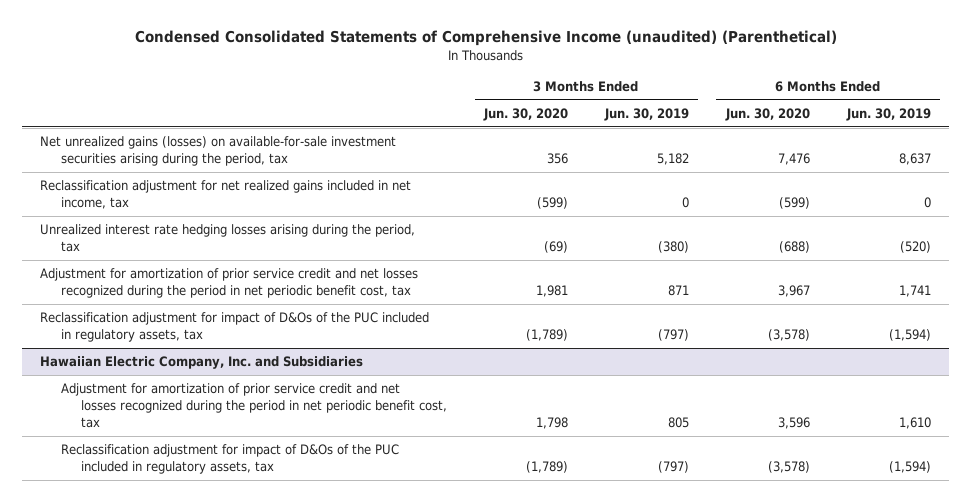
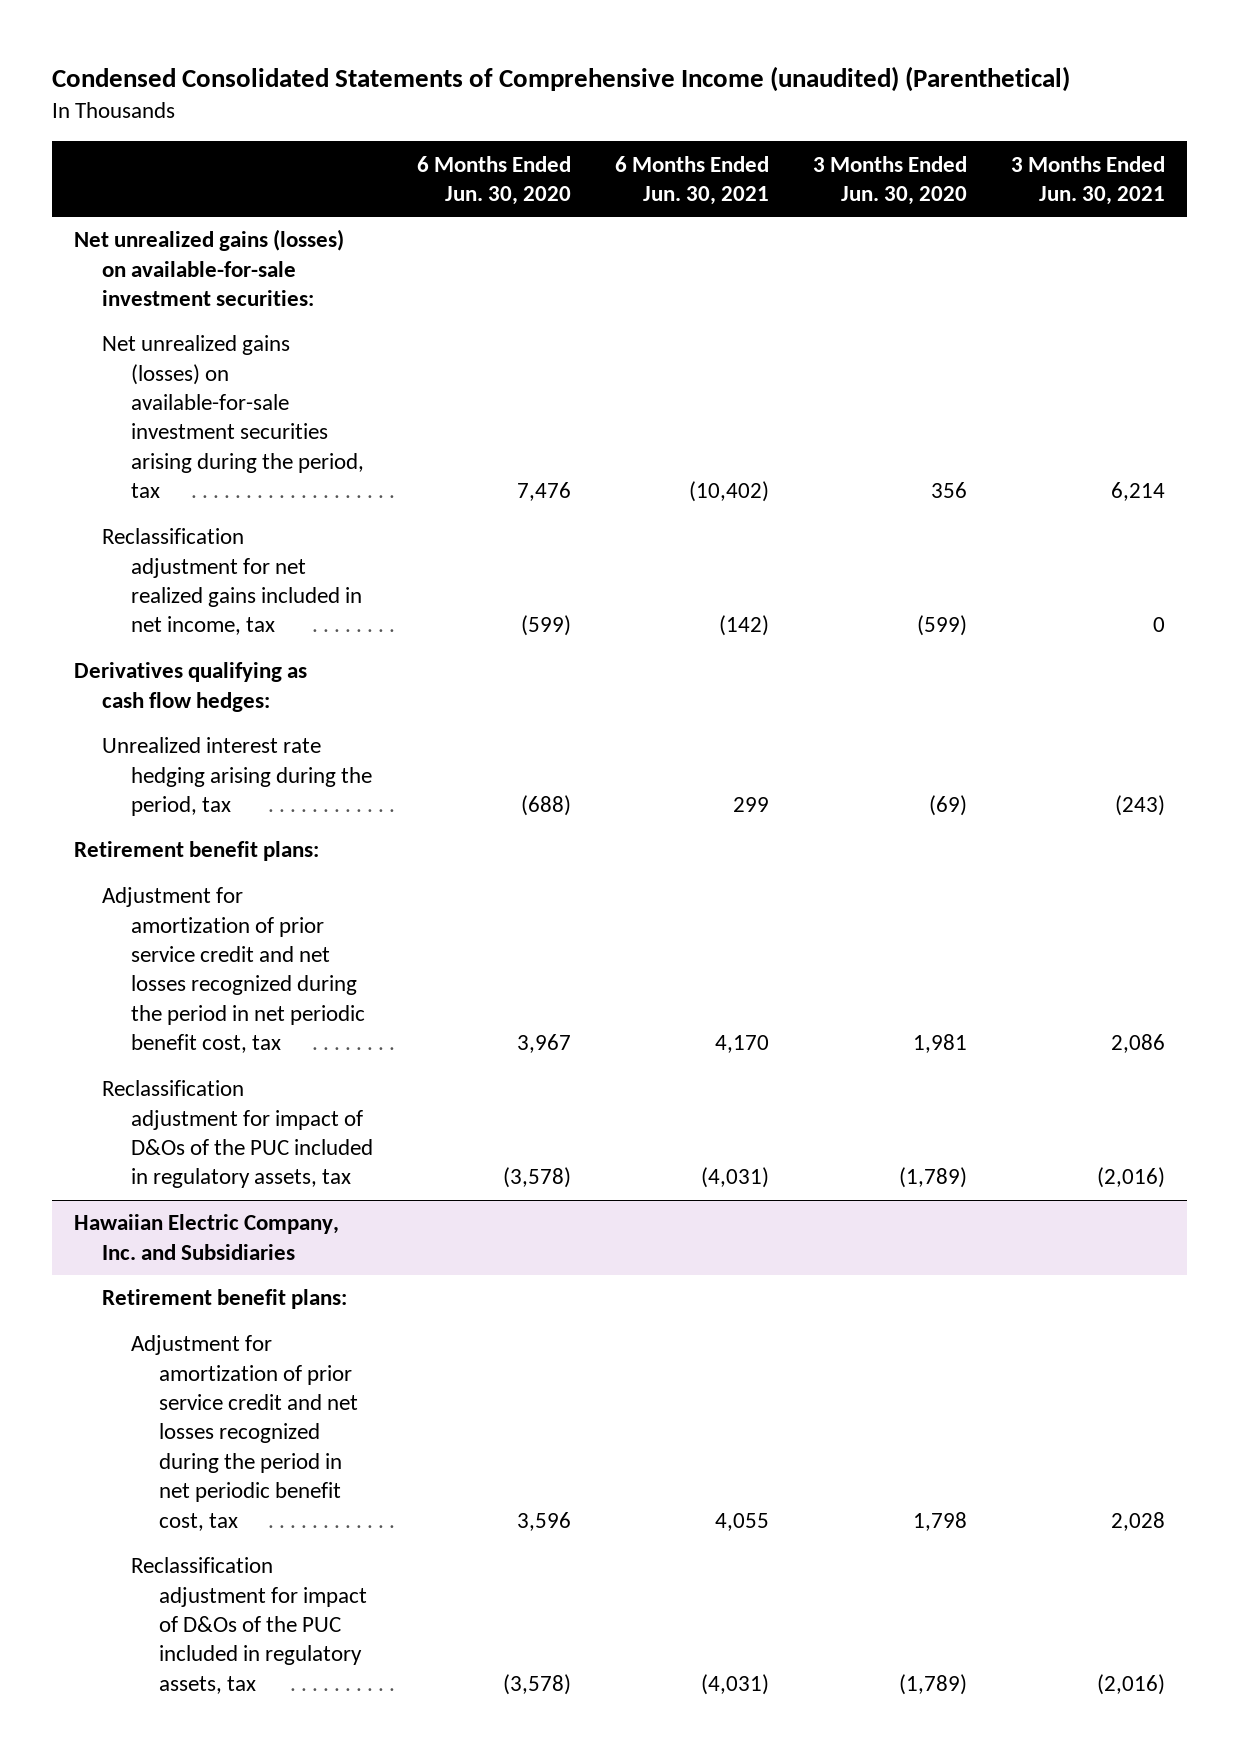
[603,107,689,121] Jun. 30, 2019 -> none
[845,107,931,121] Jun. 30, 2019 -> none
none -> [614,155,769,205] 6 Months Ended Jun. 30, 2021
none -> [1010,155,1165,205] 3 Months Ended Jun. 30, 2021
none -> [73,229,344,307] Net unrealized gains (losses) on available-for-sale investment securities:
none -> [73,662,307,712] Derivatives qualifying as cash flow hedges:
[40,224,416,253] Unrealized interest rate hedging losses arising during the period, tax -> [102,737,372,817] Unrealized interest rate hedging arising during the period, tax
none -> [73,841,319,862] Retirement benefit plans:
none -> [102,1289,348,1310] Retirement benefit plans:

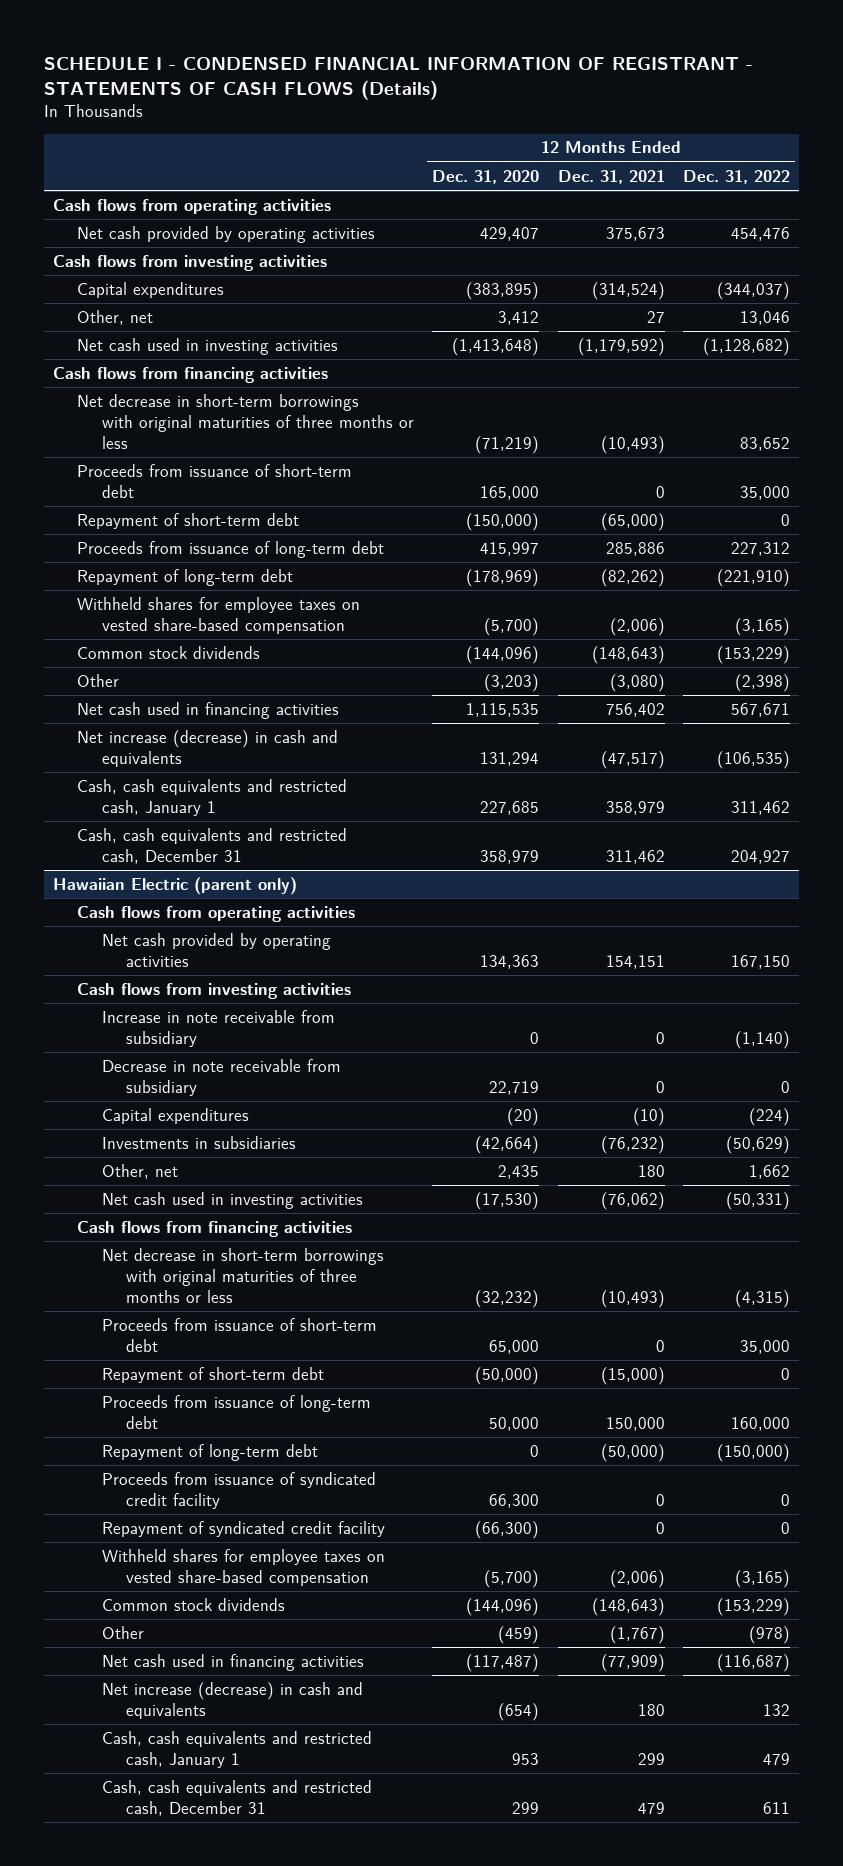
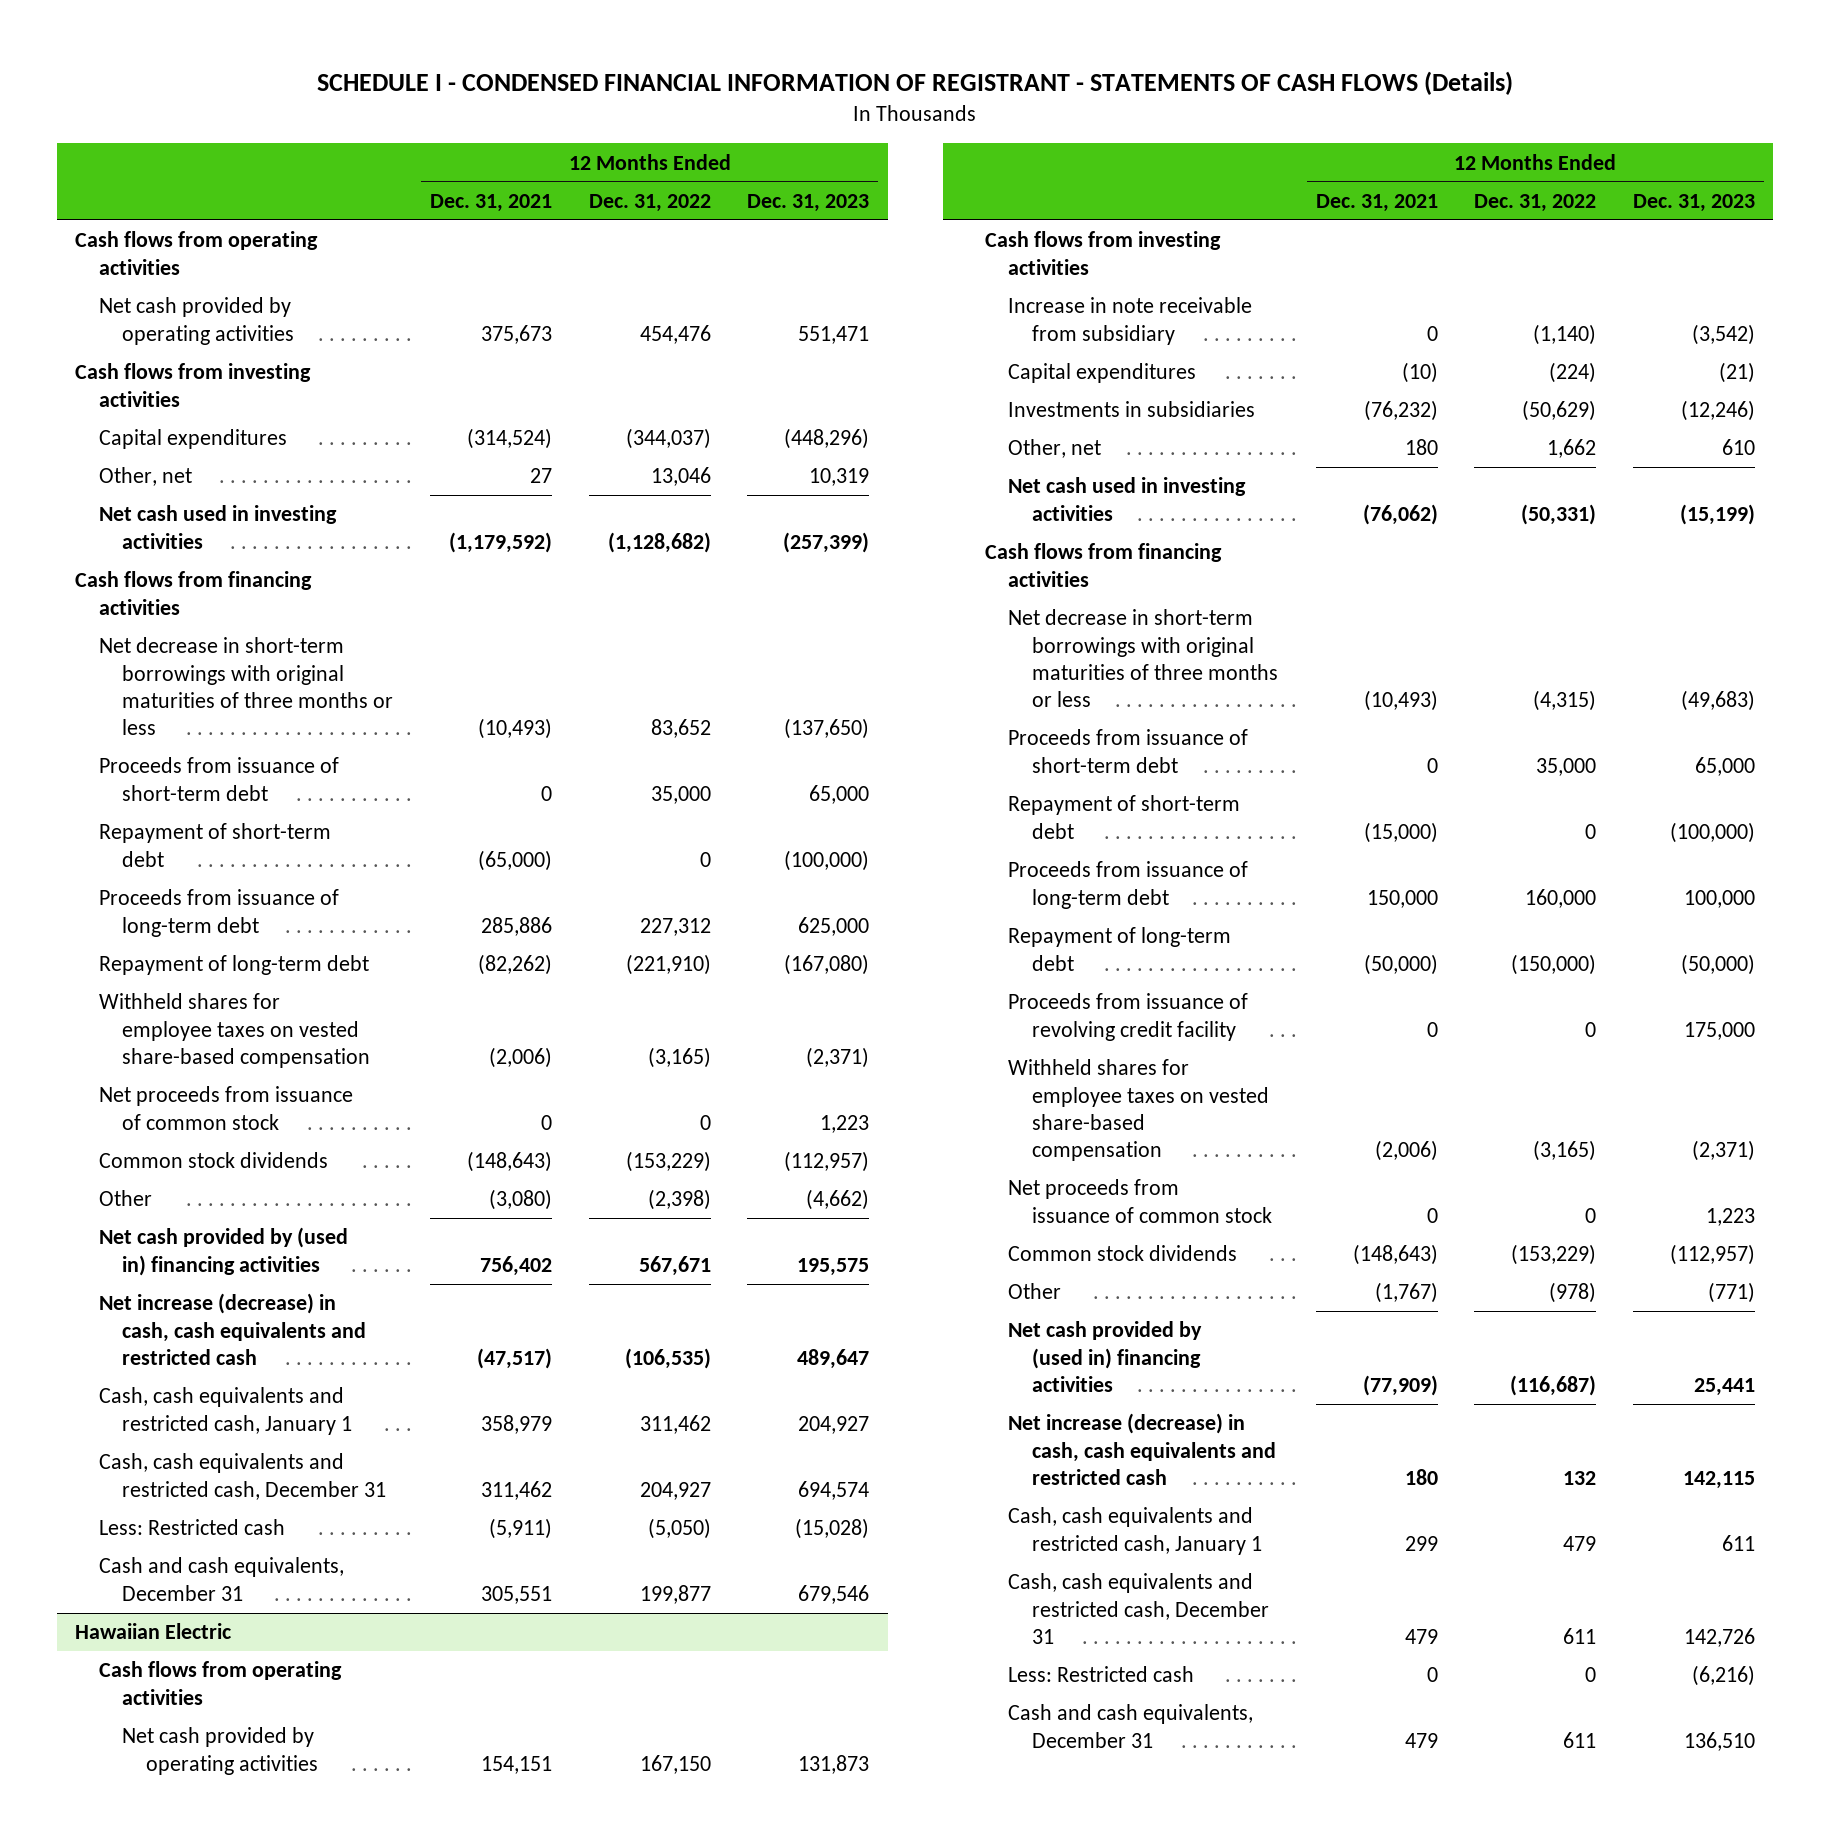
[432,169,540,184] Dec. 31, 2020 -> none
none -> [747,193,870,212] Dec. 31, 2023
none -> [98,1086,353,1130] Net proceeds from issuance of common stock
[77,701,340,719] Net cash used in financing activities -> [98,1227,348,1276] Net cash provided by (used in) financing activities
[77,729,339,767] Net increase (decrease) in cash and equivalents -> [98,1293,367,1366] Net increase (decrease) in cash, cash equivalents and restricted cash
none -> [98,1519,285,1536] Less: Restricted cash
none -> [98,1557,344,1601] Cash and cash equivalents, December 31
[53,876,298,895] Hawaiian Electric (parent only) -> [75,1623,232,1640] Hawaiian Electric
[101,1058,341,1096] Decrease in note receivable from subsidiary -> none
[101,1520,385,1537] Repayment of syndicated credit facility -> none
[101,1471,376,1509] Proceeds from issuance of syndicated credit facility -> [1008,993,1249,1041] Proceeds from issuance of revolving credit facility
none -> [1008,1179,1272,1223] Net proceeds from issuance of common stock
[101,1653,364,1671] Net cash used in financing activities -> [1008,1321,1203,1393] Net cash provided by (used in) financing activities
[101,1681,363,1719] Net increase (decrease) in cash and equivalents -> [1008,1413,1276,1486] Net increase (decrease) in cash, cash equivalents and restricted cash
none -> [1008,1666,1195,1683] Less: Restricted cash
none -> [1008,1704,1254,1748] Cash and cash equivalents, December 31

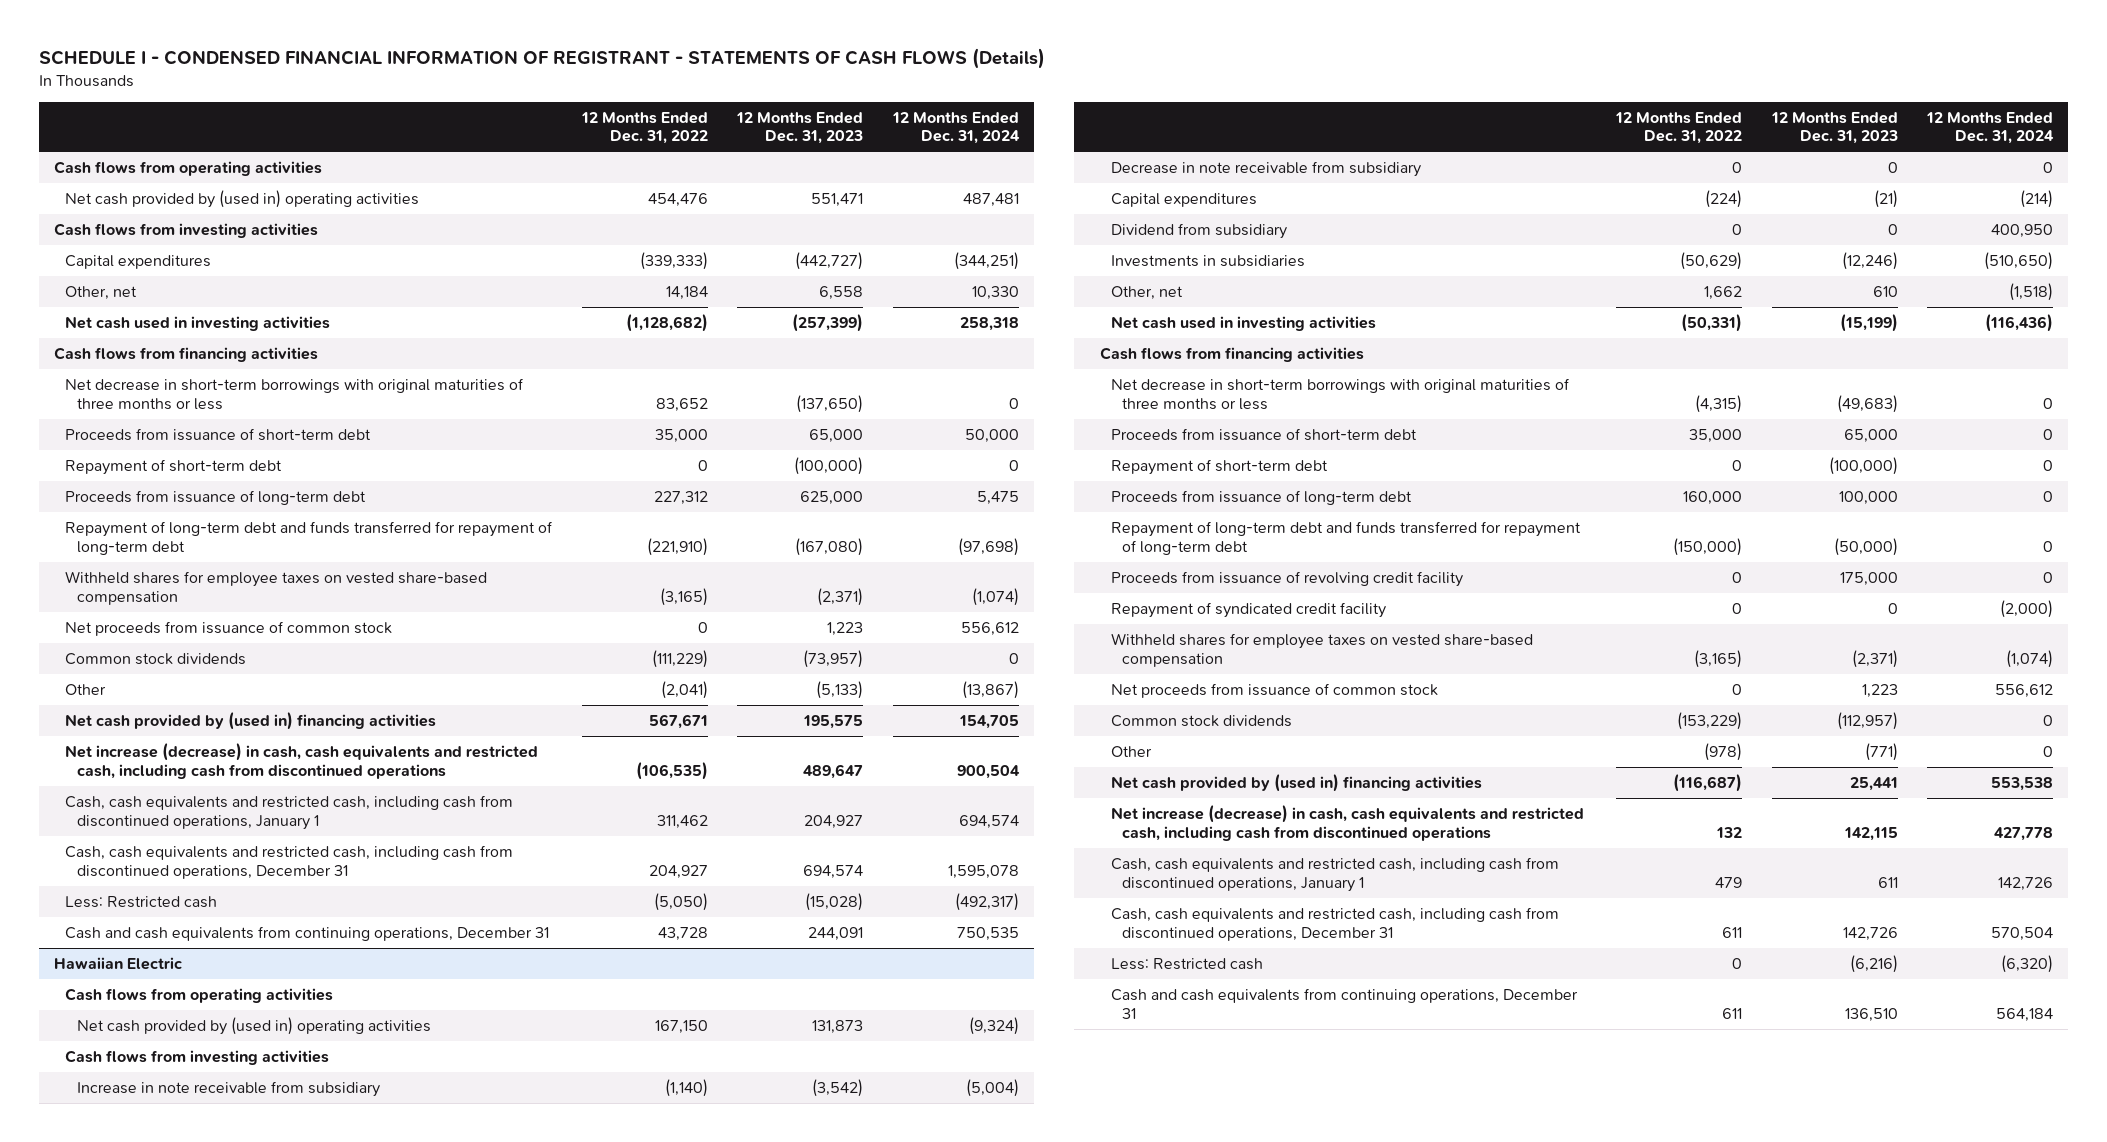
[429,193,552,212] Dec. 31, 2021 -> none
none -> [891,111,1020,145] 12 Months Ended Dec. 31, 2024
[98,297,295,345] Net cash provided by operating activities -> [65,190,420,209] Net cash provided by (used in) operating activities
[625,428,711,450] (344,037) -> [639,252,708,271] (339,333)
[784,428,870,450] (448,296) -> [795,252,864,271] (442,727)
[650,467,711,487] 13,046 -> [665,286,708,301] 14,184
[809,468,870,487] 10,319 -> [819,286,864,301] 6,558
[98,955,369,976] Repayment of long-term debt -> [65,521,554,555] Repayment of long-term debt and funds transferred for repayment of long-term debt
[625,1151,711,1173] (153,229) -> [651,650,708,669] (111,229)
[784,1151,870,1173] (112,957) -> [803,650,864,669] (73,957)
[647,1189,711,1211] (2,398) -> [660,681,708,700] (2,041)
[806,1189,870,1211] (4,662) -> [816,681,864,700] (5,133)
[98,1293,367,1366] Net increase (decrease) in cash, cash equivalents and restricted cash -> [65,743,539,779] Net increase (decrease) in cash, cash equivalents and restricted cash, including cash from discontinued operations
[98,1387,353,1435] Cash, cash equivalents and restricted cash, January 1 -> [65,795,514,830] Cash, cash equivalents and restricted cash, including cash from discontinued operations, January 1
[98,1453,387,1500] Cash, cash equivalents and restricted cash, December 31 -> [65,845,514,879] Cash, cash equivalents and restricted cash, including cash from discontinued operations, December 31
[98,1557,344,1601] Cash and cash equivalents, December 31 -> [65,926,550,942] Cash and cash equivalents from continuing operations, December 31
[639,1584,711,1604] 199,877 -> [657,927,708,942] 43,728
[798,1584,870,1604] 679,546 -> [808,927,864,942] 244,091
[122,1727,318,1775] Net cash provided by operating activities -> [76,1017,431,1036] Net cash provided by (used in) operating activities
none -> [1111,161,1422,178] Decrease in note receivable from subsidiary
none -> [1111,223,1288,240] Dividend from subsidiary
[1008,927,1232,971] Repayment of long-term debt -> [1111,521,1582,555] Repayment of long-term debt and funds transferred for repayment of long-term debt
none -> [1111,602,1387,619] Repayment of syndicated credit facility
[1008,1413,1276,1486] Net increase (decrease) in cash, cash equivalents and restricted cash -> [1111,805,1585,841] Net increase (decrease) in cash, cash equivalents and restricted cash, including cash from discontinued operations
[1008,1507,1262,1555] Cash, cash equivalents and restricted cash, January 1 -> [1111,857,1560,892] Cash, cash equivalents and restricted cash, including cash from discontinued operations, January 1
[1008,1573,1269,1645] Cash, cash equivalents and restricted cash, December 31 -> [1111,907,1560,941] Cash, cash equivalents and restricted cash, including cash from discontinued operations, December 31
[1008,1704,1254,1748] Cash and cash equivalents, December 31 -> [1111,988,1579,1019] Cash and cash equivalents from continuing operations, December 31

